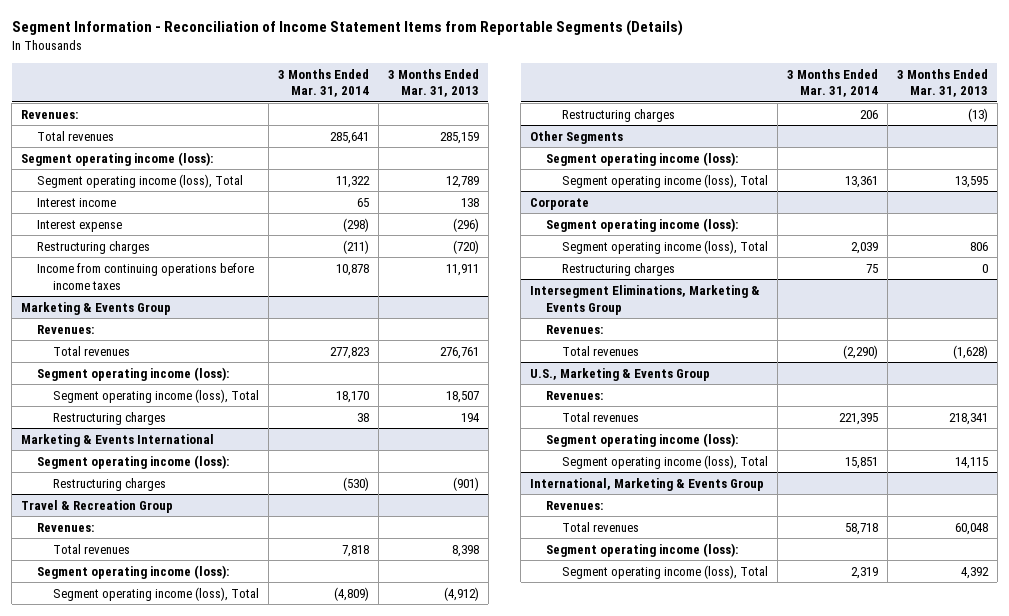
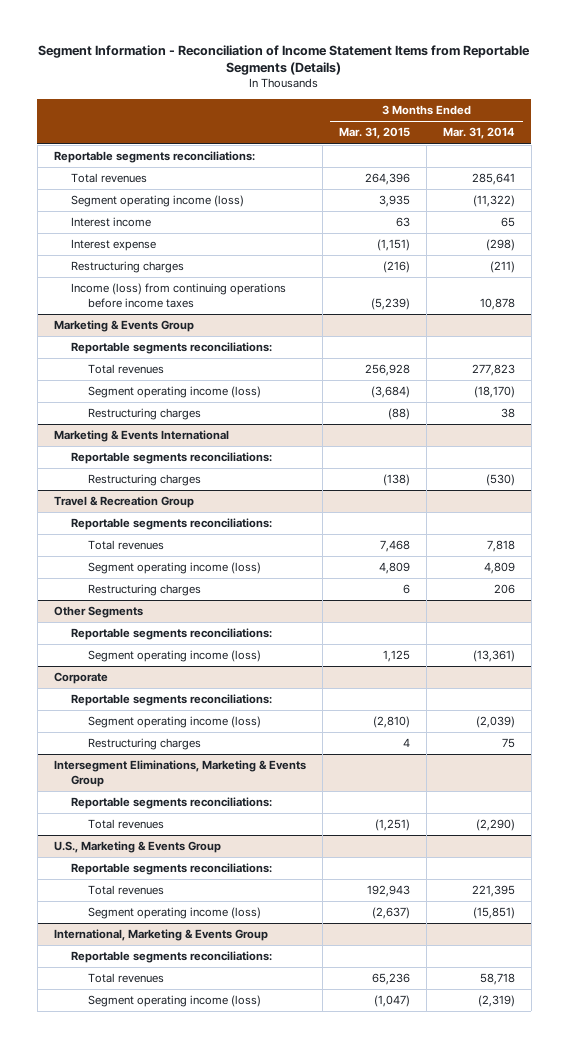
[387,68,479,98] 3 Months Ended Mar. 31, 2013 -> none
none -> [338,127,410,140] Mar. 31, 2015
[21,109,79,119] Revenues: -> none
none -> [53,151,255,164] Reportable segments reconciliations:
[21,151,214,166] Segment operating income (loss): -> none
[37,173,244,188] Segment operating income (loss), Total -> [70,195,244,208] Segment operating income (loss)
[335,175,370,188] 11,322 -> [472,195,515,208] (11,322)
[37,262,255,290] Income from continuing operations before income taxes -> [70,283,286,308] Income (loss) from continuing operations before income taxes
[37,324,95,334] Revenues: -> none
none -> [70,342,272,355] Reportable segments reconciliations:
[37,366,230,381] Segment operating income (loss): -> none
[52,388,259,403] Segment operating income (loss), Total -> [87,386,261,399] Segment operating income (loss)
[335,390,369,403] 18,170 -> [473,386,515,399] (18,170)
[37,454,230,469] Segment operating income (loss): -> none
none -> [70,452,272,465] Reportable segments reconciliations:
[37,522,95,532] Revenues: -> none
none -> [70,518,272,531] Reportable segments reconciliations:
[37,564,230,579] Segment operating income (loss): -> none
[52,586,259,601] Segment operating income (loss), Total -> [87,562,261,575] Segment operating income (loss)
[333,586,369,601] (4,809) -> [483,562,515,575] 4,809
[546,151,739,166] Segment operating income (loss): -> none
none -> [70,628,272,641] Reportable segments reconciliations:
[561,173,768,188] Segment operating income (loss), Total -> [87,650,261,663] Segment operating income (loss)
[844,175,878,188] 13,361 -> [472,650,515,663] (13,361)
[546,217,739,232] Segment operating income (loss): -> none
none -> [70,694,272,707] Reportable segments reconciliations:
[561,239,768,254] Segment operating income (loss), Total -> [87,716,261,729] Segment operating income (loss)
[850,241,878,254] 2,039 -> [475,716,515,729] (2,039)
[546,324,604,334] Revenues: -> none
none -> [70,797,272,810] Reportable segments reconciliations:
[546,390,604,400] Revenues: -> none
none -> [70,863,272,876] Reportable segments reconciliations:
[546,432,739,447] Segment operating income (loss): -> none
[561,454,768,469] Segment operating income (loss), Total -> [87,907,261,920] Segment operating income (loss)
[844,456,878,469] 15,851 -> [472,907,515,920] (15,851)
[546,500,604,510] Revenues: -> none
none -> [70,951,272,964] Reportable segments reconciliations:
[546,542,739,557] Segment operating income (loss): -> none
[561,564,768,579] Segment operating income (loss), Total -> [87,995,261,1008] Segment operating income (loss)
[850,566,878,579] 2,319 -> [477,995,515,1008] (2,319)

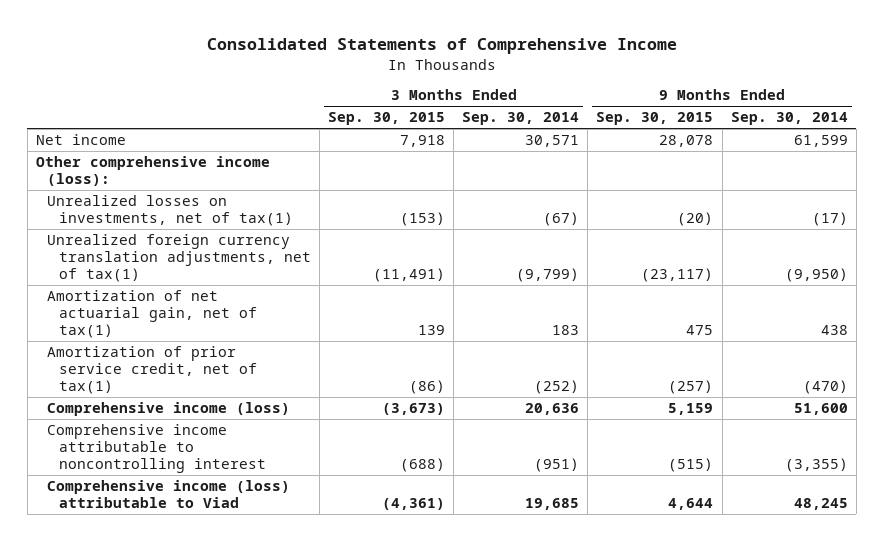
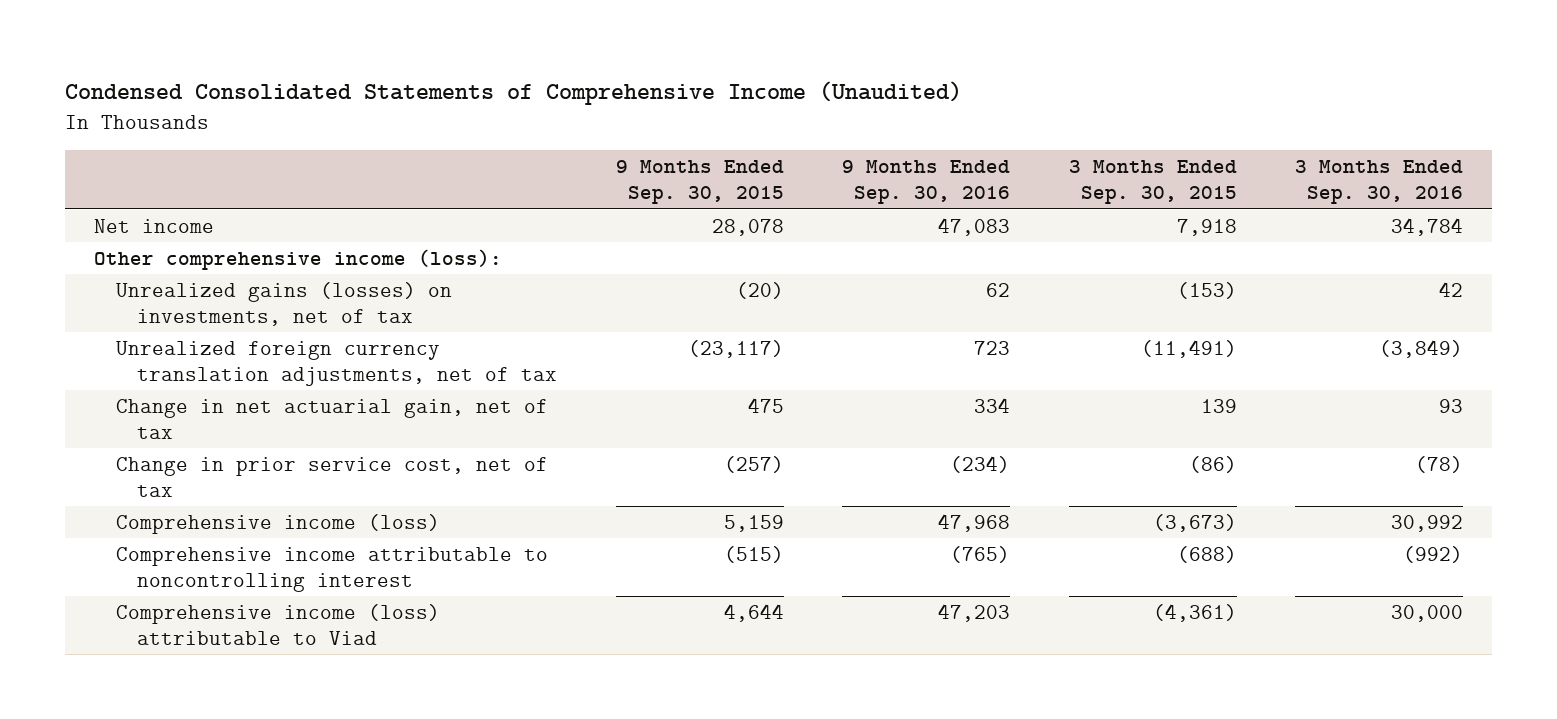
[206,37,677,54] Consolidated Statements of Comprehensive Income -> [64,80,962,105] Condensed Consolidated Statements of Comprehensive Income (Unaudited)
[462,112,580,126] Sep. 30, 2014 -> none
[730,112,848,126] Sep. 30, 2014 -> none
none -> [842,160,1011,205] 9 Months Ended Sep. 30, 2016
none -> [1294,160,1463,205] 3 Months Ended Sep. 30, 2016
[47,195,293,227] Unrealized losses on investments, net of tax(1) -> [115,281,452,326] Unrealized gains (losses) on investments, net of tax
[47,234,311,282] Unrealized foreign currency translation adjustments, net of tax(1) -> [115,340,558,386] Unrealized foreign currency translation adjustments, net of tax
[47,290,257,338] Amortization of net actuarial gain, net of tax(1) -> [115,398,548,439] Change in net actuarial gain, net of tax
[47,346,257,394] Amortization of prior service credit, net of tax(1) -> [115,456,548,497] Change in prior service cost, net of tax

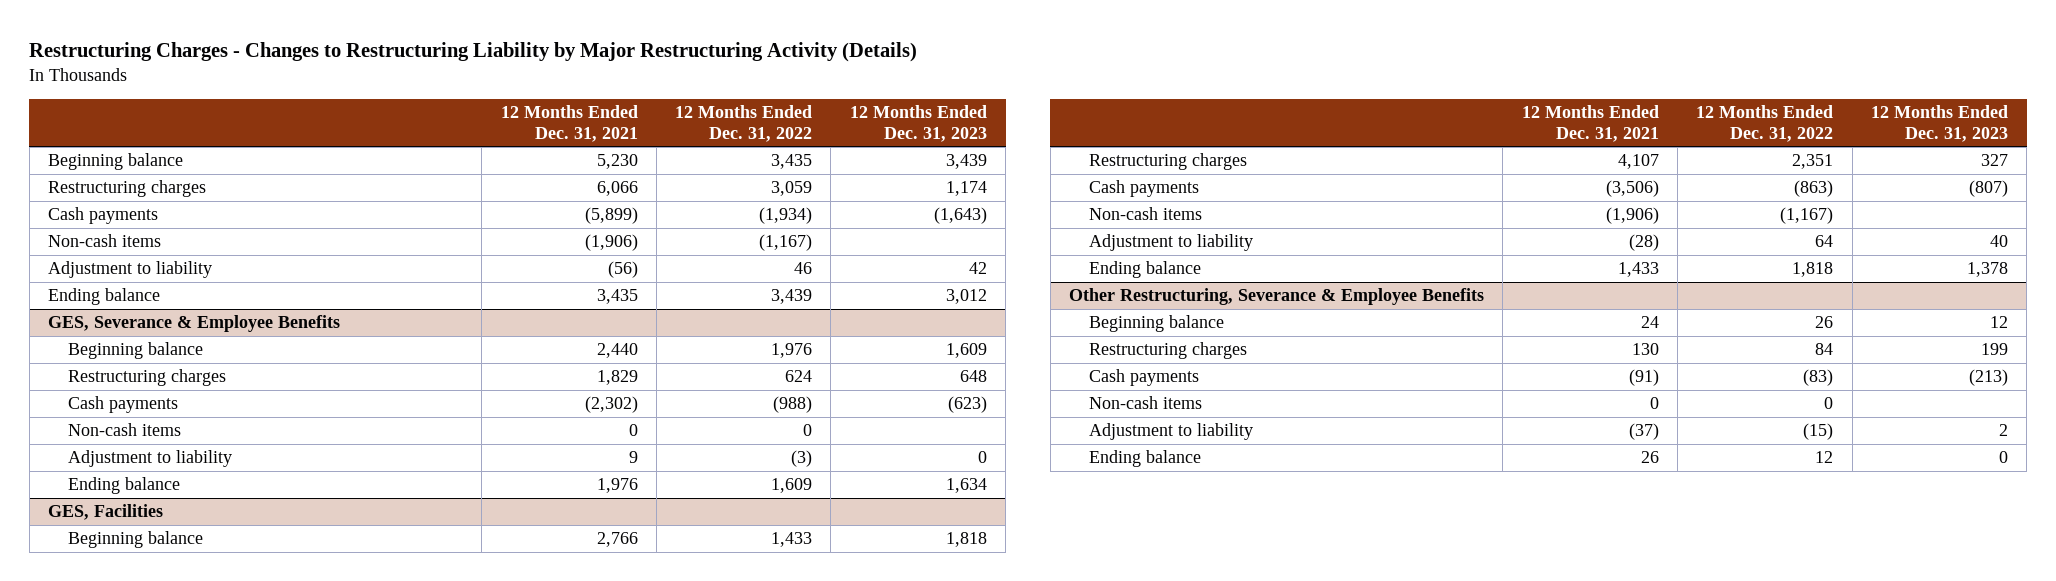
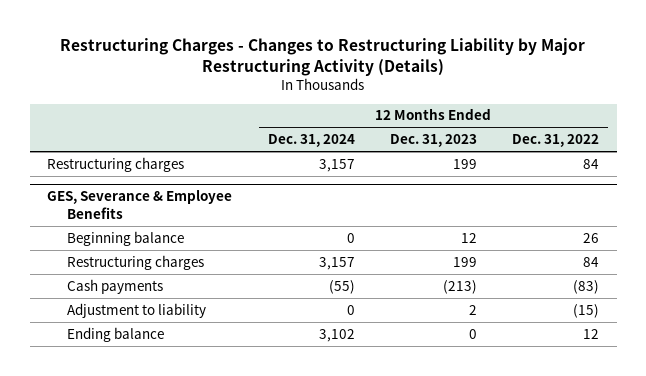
[500,104,638,142] 12 Months Ended Dec. 31, 2021 -> none
none -> [267,134,355,148] Dec. 31, 2024
[47,153,183,171] Beginning balance -> none
[47,207,158,225] Cash payments -> none
[47,234,161,248] Non-cash items -> none
[47,261,212,279] Adjustment to liability -> none
[47,288,160,306] Ending balance -> none
[771,181,813,197] 3,059 -> [583,158,600,169] 84
[945,181,987,197] 1,174 -> [452,158,477,169] 199
[67,342,203,360] Beginning balance -> none
[67,369,226,387] Restructuring charges -> none
[67,396,178,414] Cash payments -> none
[67,423,181,437] Non-cash items -> none
[67,450,232,468] Adjustment to liability -> none
[67,477,180,495] Ending balance -> none
[47,504,163,521] GES, Facilities -> none
[67,531,203,549] Beginning balance -> none
[1089,153,1248,171] Restructuring charges -> none
[1089,180,1200,198] Cash payments -> none
[1089,207,1203,221] Non-cash items -> none
[1089,234,1254,252] Adjustment to liability -> none
[1089,261,1202,279] Ending balance -> none
[1068,288,1484,306] Other Restructuring, Severance & Employee Benefits -> none
[1089,396,1203,410] Non-cash items -> none

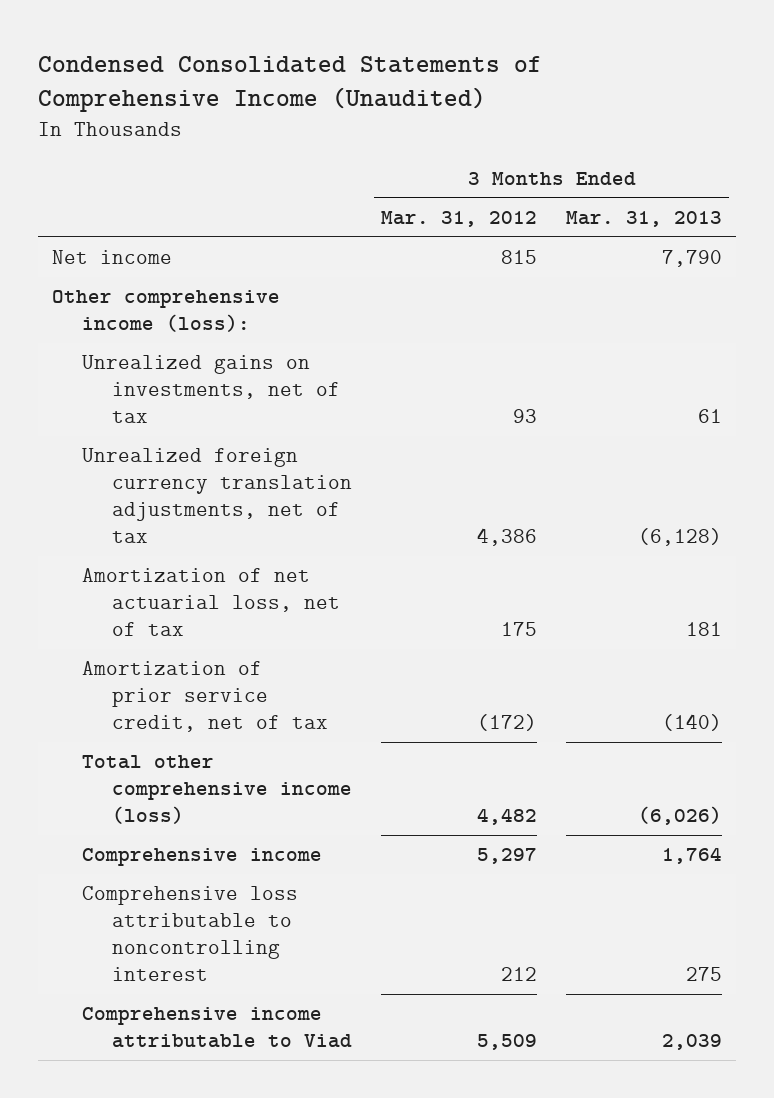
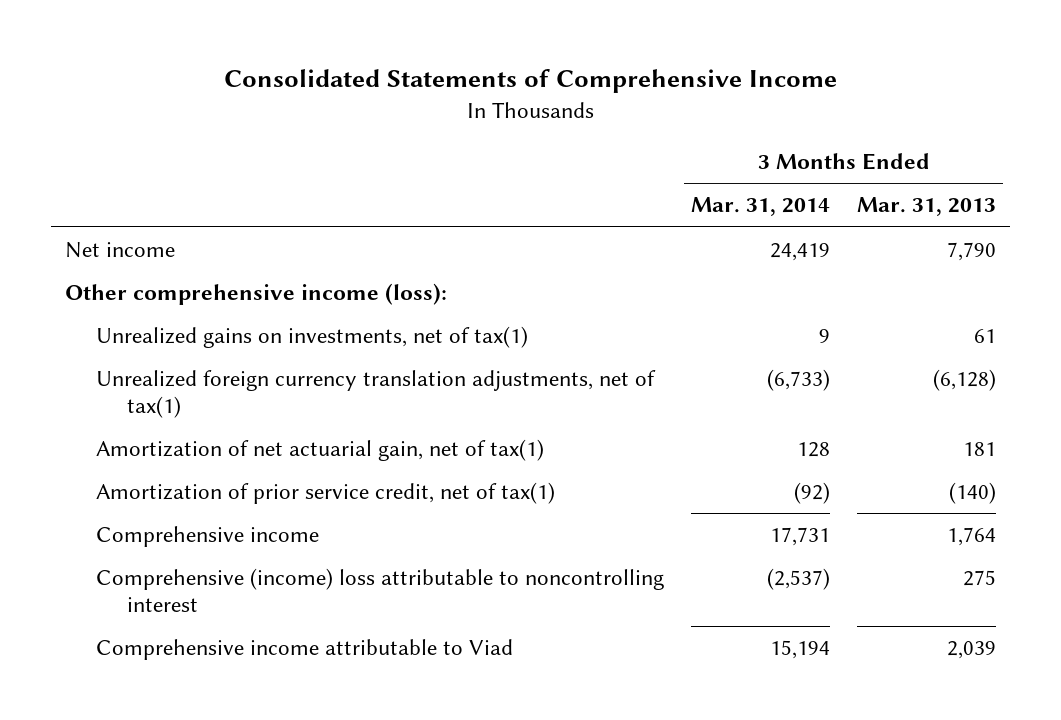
[37,55,542,113] Condensed Consolidated Statements of Comprehensive Income (Unaudited) -> [223,68,837,93] Consolidated Statements of Comprehensive Income
[381,210,538,227] Mar. 31, 2012 -> none
none -> [691,197,831,217] Mar. 31, 2014
[82,755,353,824] Total other comprehensive income (loss) -> none
[82,355,341,423] Unrealized gains on investments, net of tax -> [95,325,528,348] Unrealized gains on investments, net of tax(1)
[82,448,353,543] Unrealized foreign currency translation adjustments, net of tax -> [95,369,656,418] Unrealized foreign currency translation adjustments, net of tax(1)
[82,568,341,636] Amortization of net actuarial loss, net of tax -> [95,438,544,461] Amortization of net actuarial gain, net of tax(1)
[82,661,329,732] Amortization of prior service credit, net of tax -> [95,481,555,504] Amortization of prior service credit, net of tax(1)
[82,886,299,981] Comprehensive loss attributable to noncontrolling interest -> [95,567,664,612] Comprehensive (income) loss attributable to noncontrolling interest

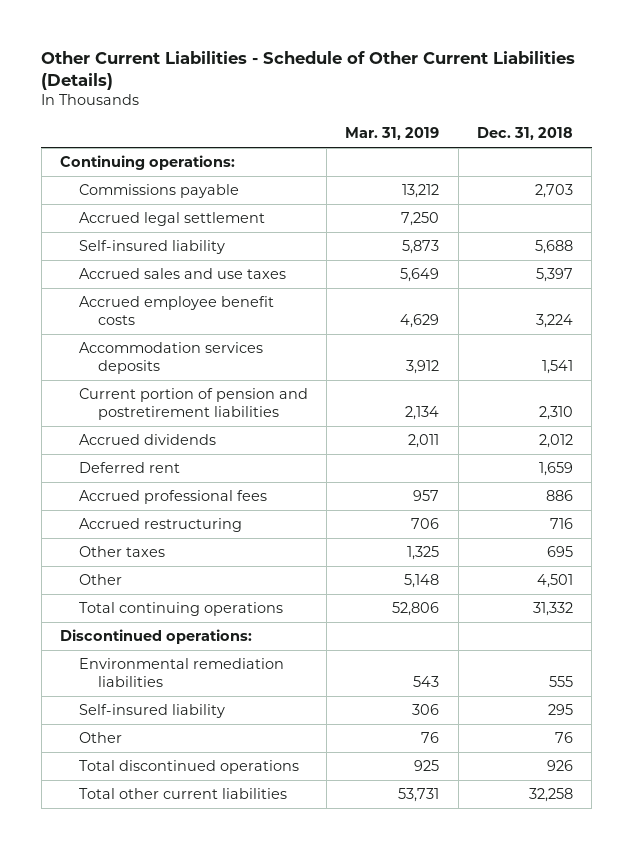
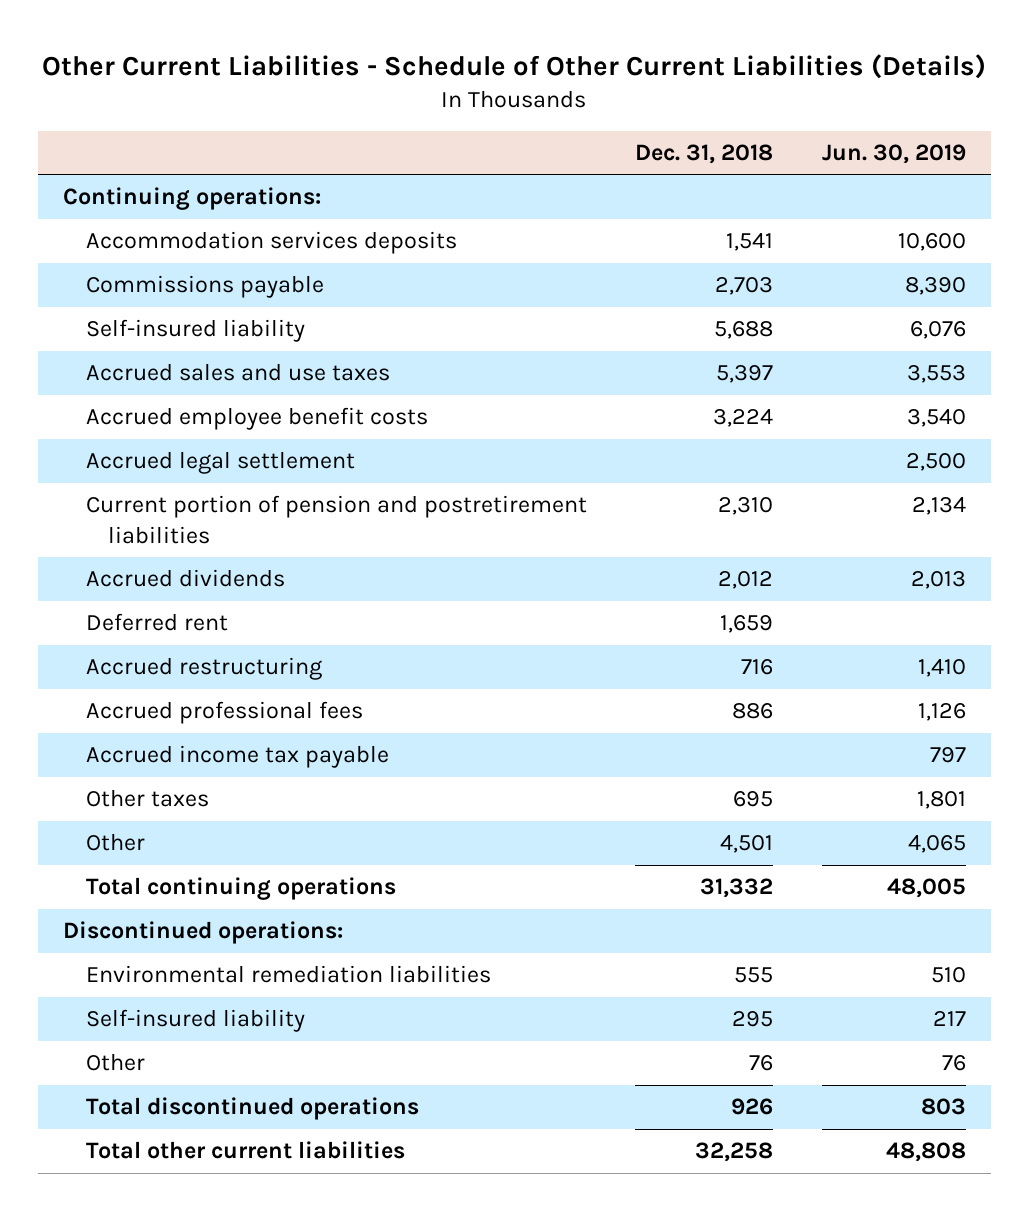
[345,127,440,141] Mar. 31, 2019 -> none
none -> [822,144,967,165] Jun. 30, 2019
[78,342,263,375] Accommodation services deposits -> [85,231,457,255] Accommodation services deposits
[78,212,265,227] Accrued legal settlement -> [85,451,355,475] Accrued legal settlement
[78,490,267,505] Accrued professional fees -> [85,701,363,725] Accrued professional fees
none -> [85,745,389,769] Accrued income tax payable

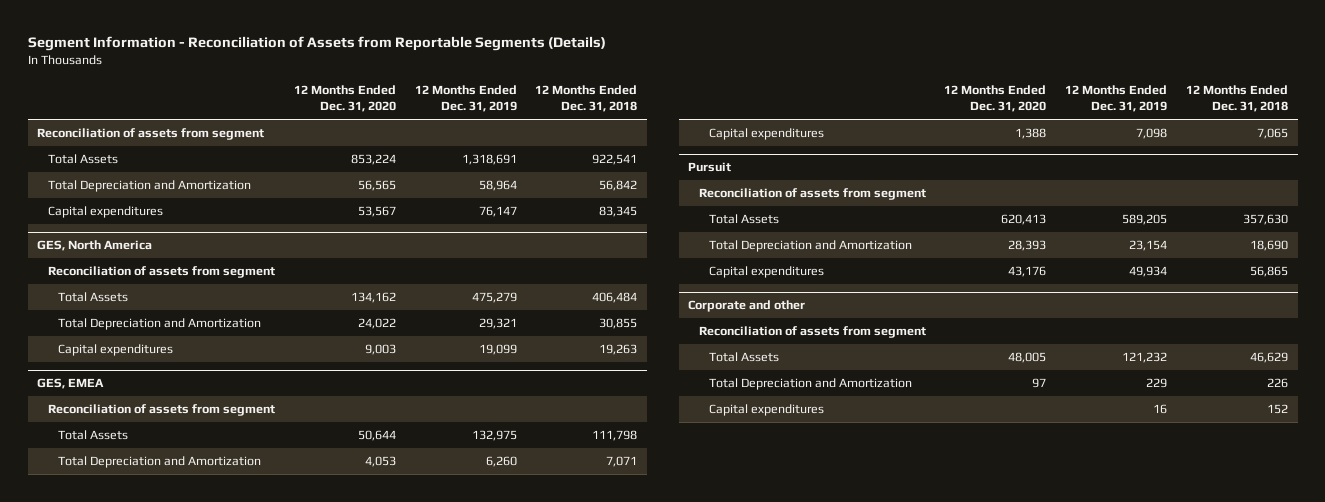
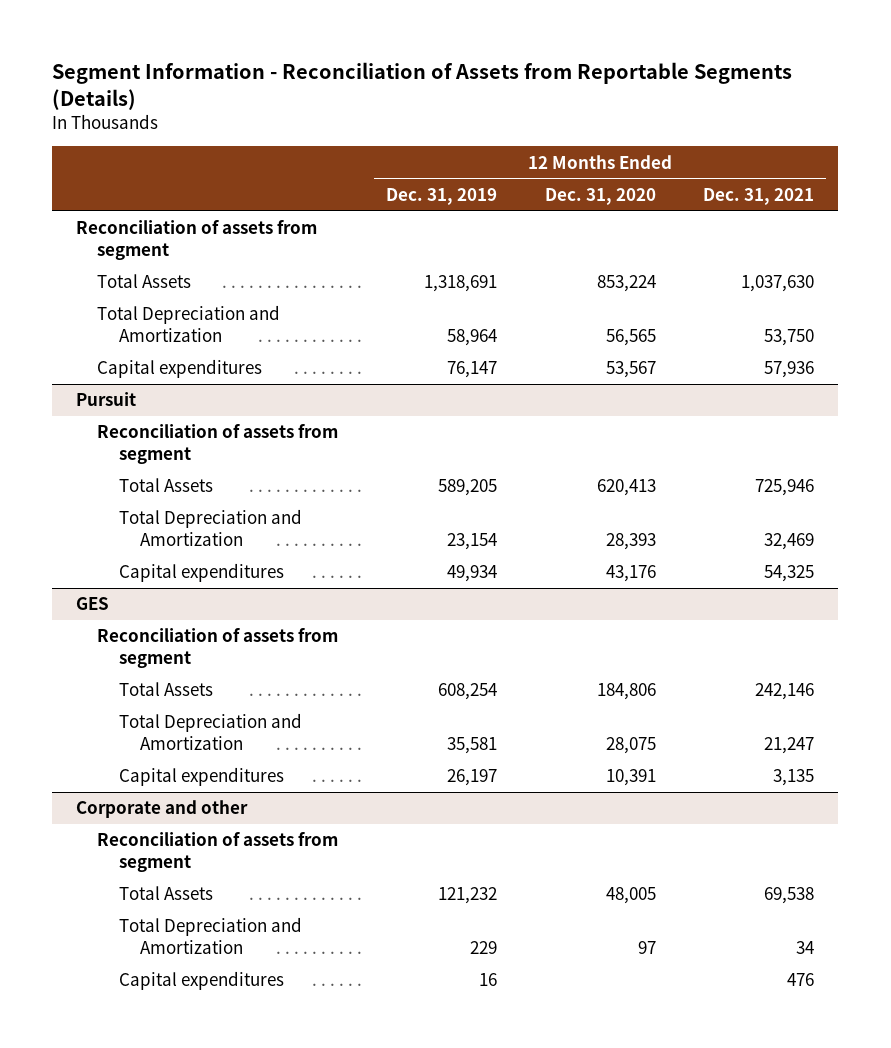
[535,84,638,113] 12 Months Ended Dec. 31, 2018 -> none
none -> [703,187,815,205] Dec. 31, 2021
[37,240,153,252] GES, North America -> none
[47,265,275,278] Reconciliation of assets from segment -> none
[58,291,129,302] Total Assets -> none
[58,317,262,330] Total Depreciation and Amortization -> none
[58,343,174,356] Capital expenditures -> none
[37,378,105,390] GES, EMEA -> none
[47,403,275,416] Reconciliation of assets from segment -> none
[58,429,129,440] Total Assets -> none
[58,455,262,468] Total Depreciation and Amortization -> none
[708,127,824,140] Capital expenditures -> none
none -> [76,597,110,611] GES
none -> [97,628,339,668] Reconciliation of assets from segment
none -> [118,682,213,697] Total Assets
none -> [118,713,302,750] Total Depreciation and Amortization
none -> [118,767,284,787] Capital expenditures

